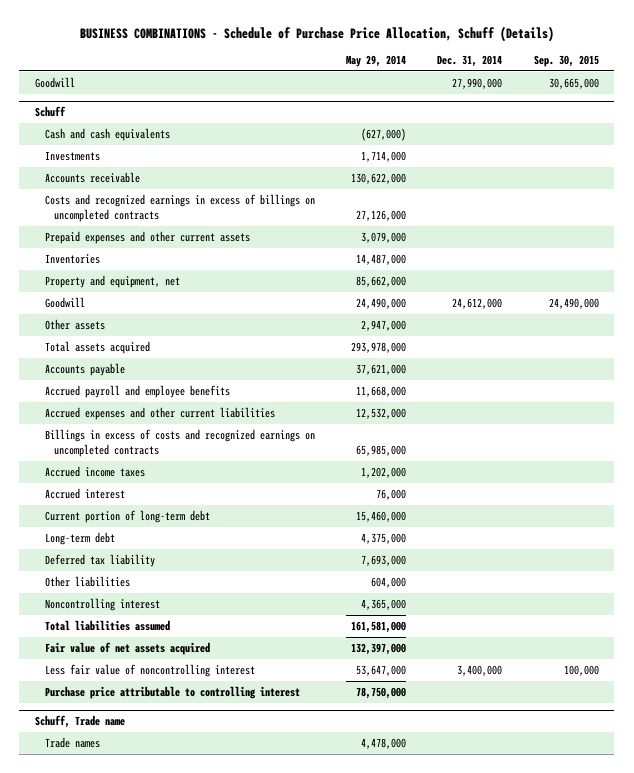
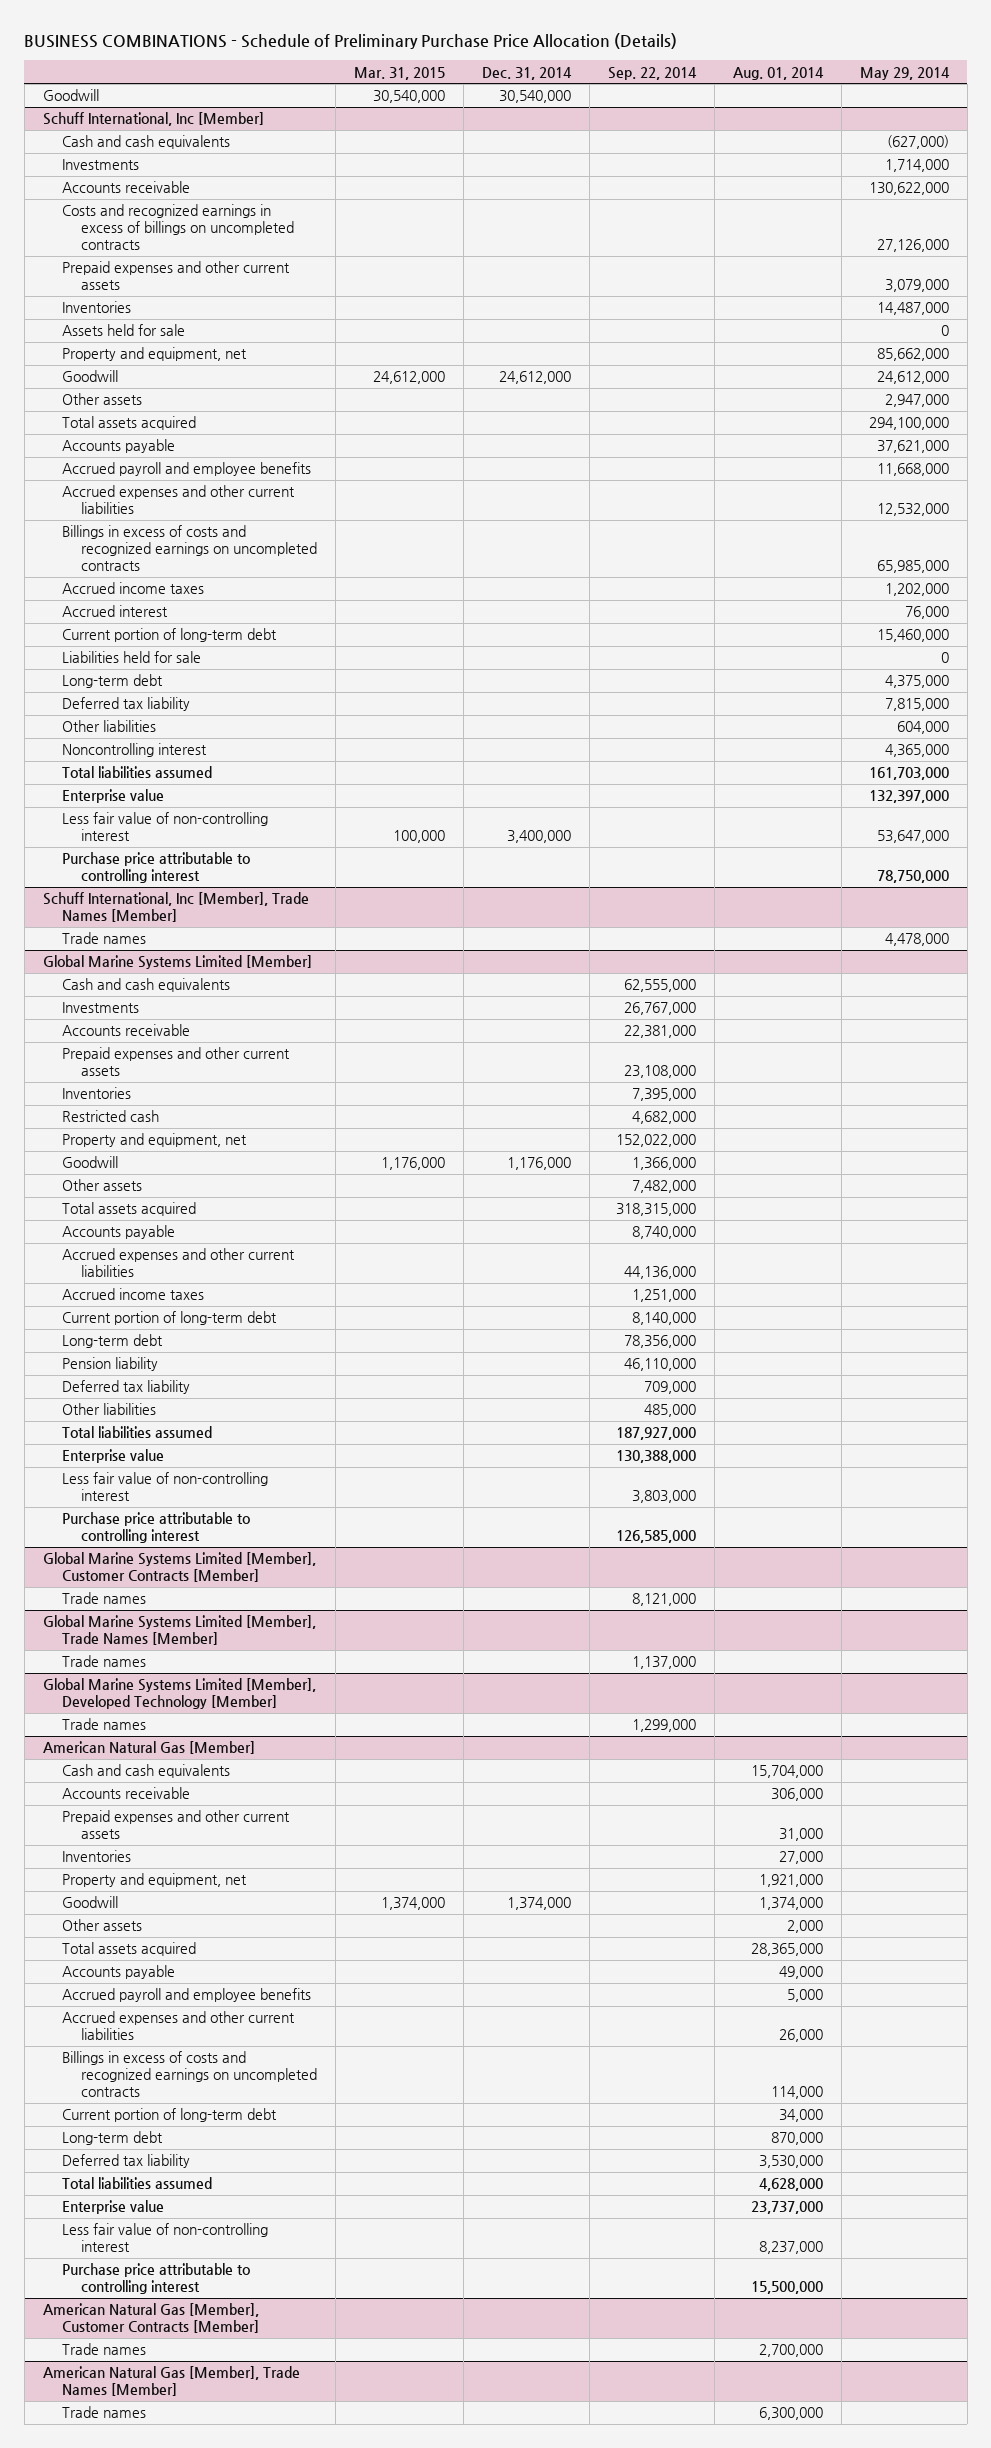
[79,25,554,42] BUSINESS COMBINATIONS - Schedule of Purchase Price Allocation, Schuff (Details) -> [24,33,678,50] BUSINESS COMBINATIONS - Schedule of Preliminary Purchase Price Allocation (Details)
[533,55,599,68] Sep. 30, 2015 -> none
none -> [353,66,445,80] Mar. 31, 2015
none -> [607,66,697,80] Sep. 22, 2014
none -> [732,66,824,80] Aug. 01, 2014
[452,77,503,89] 27,990,000 -> [498,90,571,104] 30,540,000
[35,106,67,118] Schuff -> [42,112,264,127] Schuff International, Inc [Member]
none -> [61,324,185,337] Assets held for sale
[355,297,406,309] 24,490,000 -> [876,371,949,385] 24,612,000
[350,341,406,353] 293,978,000 -> [868,417,949,431] 294,100,000
none -> [61,651,201,664] Liabilities held for sale
[360,554,406,566] 7,693,000 -> [884,698,949,712] 7,815,000
[350,620,406,633] 161,581,000 -> [868,767,949,781] 161,703,000
[44,641,210,655] Fair value of net assets acquired -> [61,789,164,804] Enterprise value
[44,663,255,677] Less fair value of noncontrolling interest -> [61,812,268,842] Less fair value of non-controlling interest
[35,715,126,729] Schuff, Trade name -> [42,892,309,923] Schuff International, Inc [Member], Trade Names [Member]
none -> [42,955,312,970] Global Marine Systems Limited [Member]
none -> [61,978,230,993] Cash and cash equivalents
none -> [61,1002,139,1014] Investments
none -> [61,1024,190,1037] Accounts receivable
none -> [61,1047,290,1077] Prepaid expenses and other current assets
none -> [61,1087,131,1100] Inventories
none -> [61,1110,159,1123] Restricted cash
none -> [61,1133,247,1148] Property and equipment, net
none -> [61,1156,118,1169] Goodwill
none -> [61,1179,142,1192] Other assets
none -> [61,1202,196,1217] Total assets acquired
none -> [61,1225,175,1240] Accounts payable
none -> [61,1248,295,1278] Accrued expenses and other current liabilities
none -> [61,1288,204,1301] Accrued income taxes
none -> [61,1311,277,1326] Current portion of long-term debt
none -> [61,1334,163,1349] Long-term debt
none -> [61,1357,158,1372] Pension liability
none -> [61,1380,190,1395] Deferred tax liability
none -> [61,1403,156,1416] Other liabilities
none -> [61,1426,212,1439] Total liabilities assumed
none -> [61,1449,164,1464] Enterprise value
none -> [61,1472,268,1502] Less fair value of non-controlling interest
none -> [61,1512,250,1544] Purchase price attributable to controlling interest
none -> [42,1552,316,1583] Global Marine Systems Limited [Member], Customer Contracts [Member]
none -> [61,1592,146,1605] Trade names
none -> [42,1615,316,1646] Global Marine Systems Limited [Member], Trade Names [Member]
none -> [61,1655,146,1668] Trade names
none -> [42,1678,316,1710] Global Marine Systems Limited [Member], Developed Technology [Member]
none -> [61,1718,146,1731] Trade names
none -> [42,1741,255,1755] American Natural Gas [Member]
none -> [61,1764,230,1779] Cash and cash equivalents
none -> [61,1787,190,1800] Accounts receivable
none -> [61,1810,290,1840] Prepaid expenses and other current assets
none -> [61,1850,131,1863] Inventories
none -> [61,1873,247,1888] Property and equipment, net
none -> [61,1896,118,1909] Goodwill
none -> [61,1919,142,1932] Other assets
none -> [61,1942,196,1957] Total assets acquired
none -> [61,1965,175,1980] Accounts payable
none -> [61,1988,311,2003] Accrued payroll and employee benefits
none -> [61,2011,295,2041] Accrued expenses and other current liabilities
none -> [61,2051,317,2097] Billings in excess of costs and recognized earnings on uncompleted contracts
none -> [61,2108,277,2123] Current portion of long-term debt
none -> [61,2131,163,2146] Long-term debt
none -> [61,2154,190,2169] Deferred tax liability
none -> [61,2177,212,2190] Total liabilities assumed
none -> [61,2200,164,2215] Enterprise value
none -> [61,2223,268,2253] Less fair value of non-controlling interest
none -> [61,2263,250,2295] Purchase price attributable to controlling interest
none -> [42,2303,259,2334] American Natural Gas [Member], Customer Contracts [Member]
none -> [61,2343,146,2356] Trade names
none -> [42,2366,300,2397] American Natural Gas [Member], Trade Names [Member]
none -> [61,2406,146,2419] Trade names

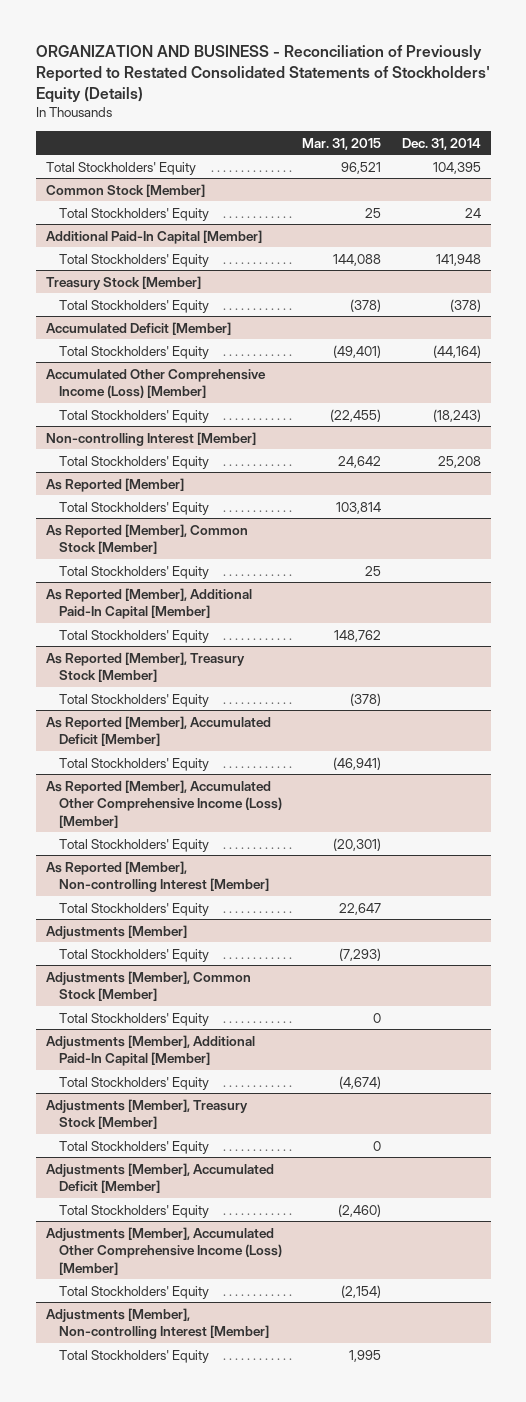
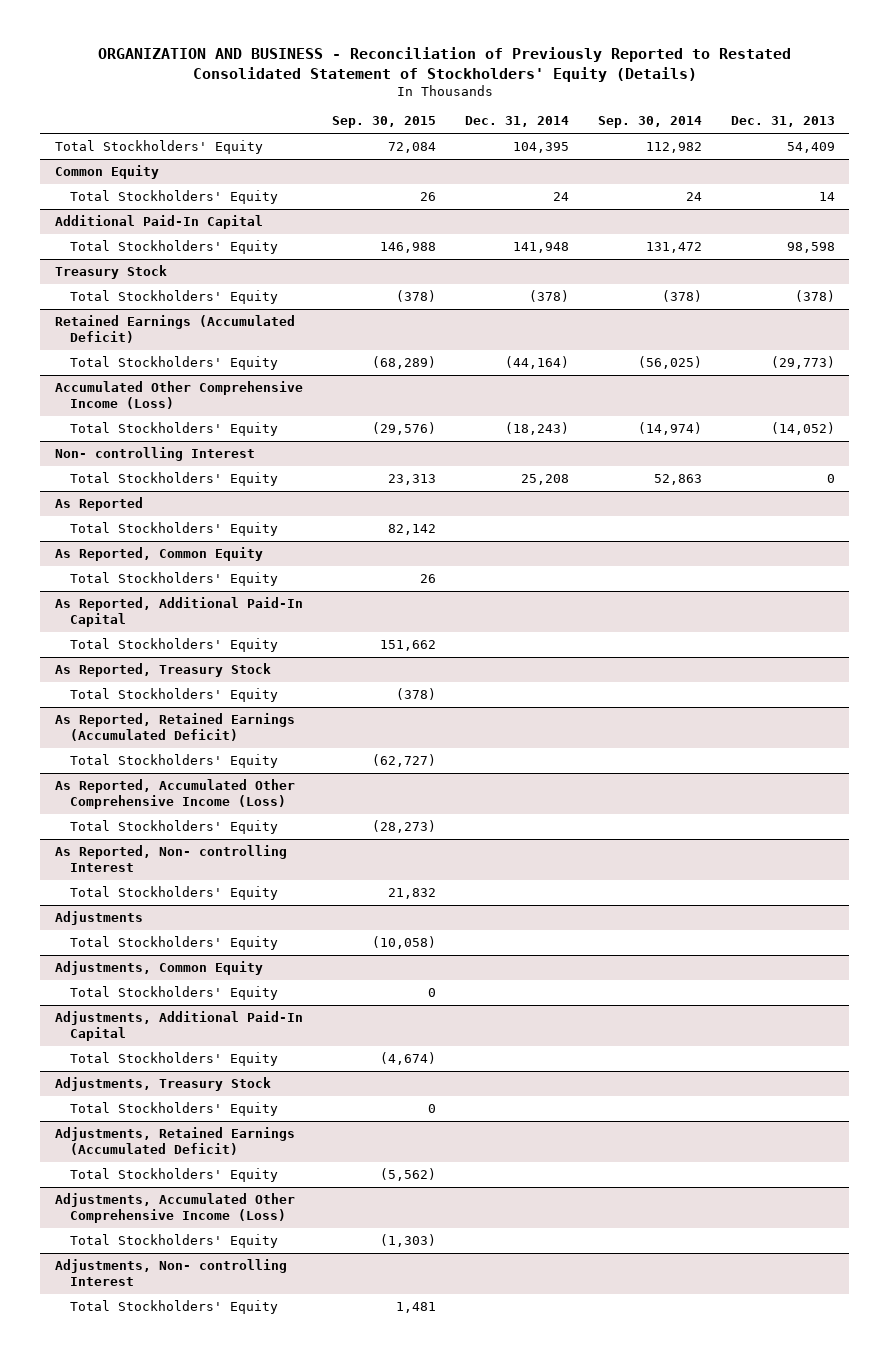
[35,44,490,104] ORGANIZATION AND BUSINESS - Reconciliation of Previously Reported to Restated Consolidated Statements of Stockholders' Equity (Details) -> [97,47,791,82] ORGANIZATION AND BUSINESS - Reconciliation of Previously Reported to Restated Consolidated Statement of Stockholders' Equity (Details)
[302,137,382,150] Mar. 31, 2015 -> none
none -> [331,116,436,129] Sep. 30, 2015
none -> [597,116,702,129] Sep. 30, 2014
none -> [730,116,835,128] Dec. 31, 2013
[45,183,205,197] Common Stock [Member] -> [54,165,159,180] Common Equity
[45,229,262,244] Additional Paid-In Capital [Member] -> [54,215,263,230] Additional Paid-In Capital
[45,275,201,290] Treasury Stock [Member] -> [54,265,167,280] Treasury Stock
[45,321,231,335] Accumulated Deficit [Member] -> [54,315,295,344] Retained Earnings (Accumulated Deficit)
[45,368,266,399] Accumulated Other Comprehensive Income (Loss) [Member] -> [54,381,303,410] Accumulated Other Comprehensive Income (Loss)
[45,431,256,446] Non-controlling Interest [Member] -> [54,447,255,462] Non- controlling Interest
[45,477,184,492] As Reported [Member] -> [54,497,143,512] As Reported
[45,523,248,555] As Reported [Member], Common Stock [Member] -> [54,547,263,562] As Reported, Common Equity
[45,587,252,620] As Reported [Member], Additional Paid-In Capital [Member] -> [54,597,303,628] As Reported, Additional Paid-In Capital
[45,651,245,683] As Reported [Member], Treasury Stock [Member] -> [54,663,271,678] As Reported, Treasury Stock
[45,715,271,747] As Reported [Member], Accumulated Deficit [Member] -> [54,713,295,742] As Reported, Retained Earnings (Accumulated Deficit)
[45,779,283,828] As Reported [Member], Accumulated Other Comprehensive Income (Loss) [Member] -> [54,779,295,810] As Reported, Accumulated Other Comprehensive Income (Loss)
[45,860,270,893] As Reported [Member], Non-controlling Interest [Member] -> [54,845,287,873] As Reported, Non- controlling Interest
[45,924,187,939] Adjustments [Member] -> [54,911,143,926] Adjustments
[45,970,251,1002] Adjustments [Member], Common Stock [Member] -> [54,961,263,976] Adjustments, Common Equity
[45,1034,255,1067] Adjustments [Member], Additional Paid-In Capital [Member] -> [54,1011,303,1042] Adjustments, Additional Paid-In Capital
[45,1098,248,1130] Adjustments [Member], Treasury Stock [Member] -> [54,1077,271,1092] Adjustments, Treasury Stock
[45,1162,274,1194] Adjustments [Member], Accumulated Deficit [Member] -> [54,1127,295,1156] Adjustments, Retained Earnings (Accumulated Deficit)
[45,1226,283,1275] Adjustments [Member], Accumulated Other Comprehensive Income (Loss) [Member] -> [54,1193,295,1224] Adjustments, Accumulated Other Comprehensive Income (Loss)
[45,1307,270,1340] Adjustments [Member], Non-controlling Interest [Member] -> [54,1259,287,1287] Adjustments, Non- controlling Interest

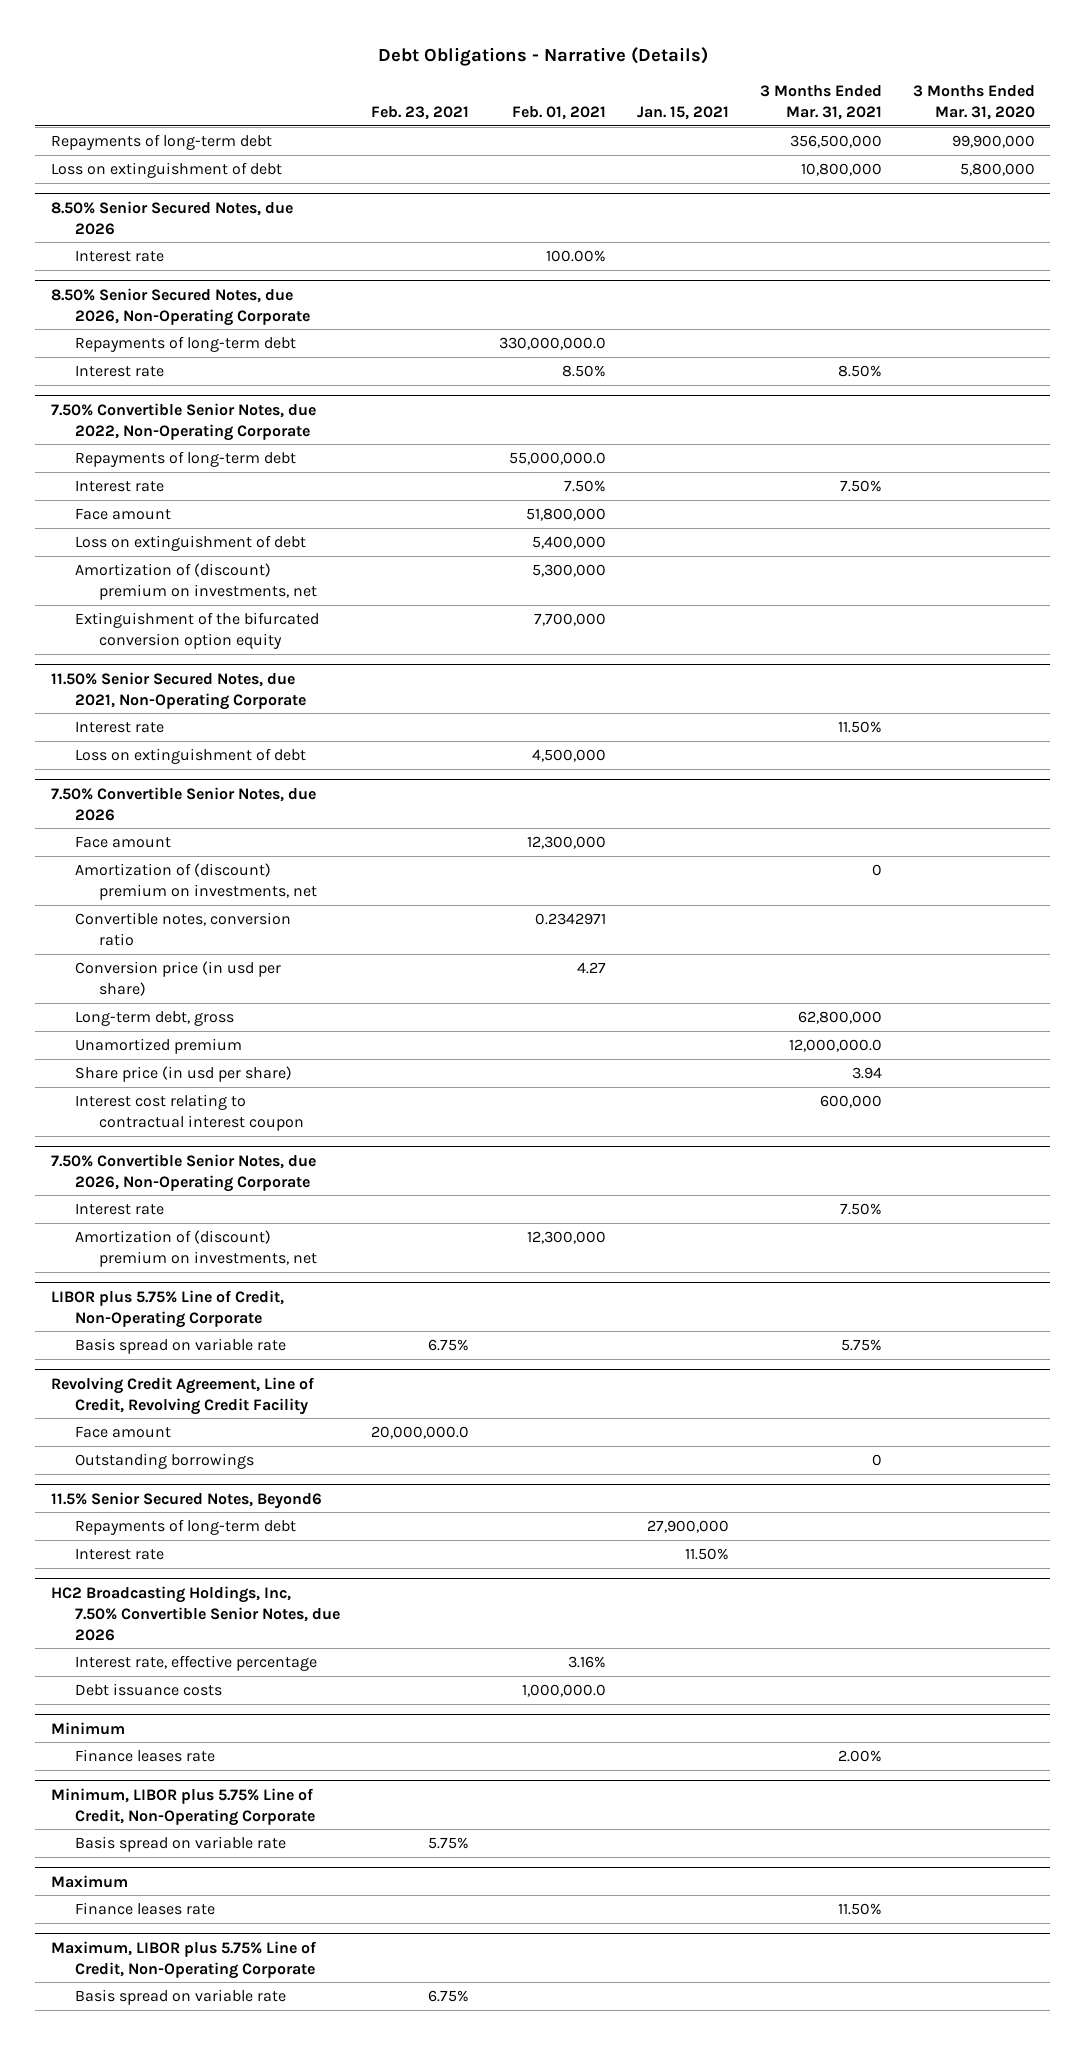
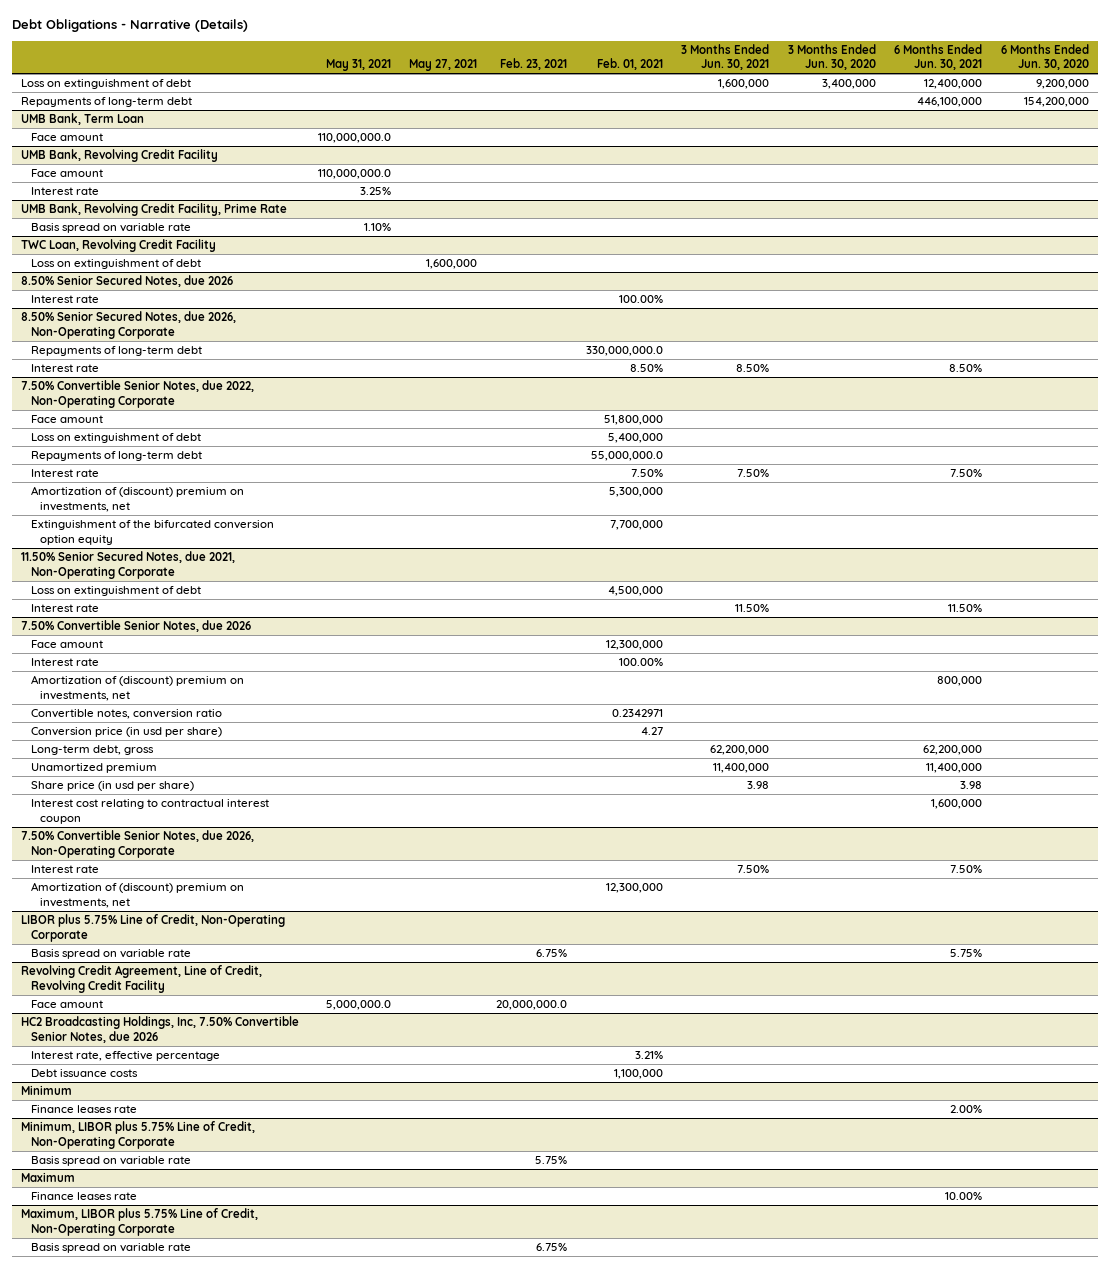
[637,105,730,120] Jan. 15, 2021 -> none
[759,84,882,120] 3 Months Ended Mar. 31, 2021 -> none
[912,84,1035,120] 3 Months Ended Mar. 31, 2020 -> none
none -> [325,59,391,72] May 31, 2021
none -> [409,59,478,72] May 27, 2021
none -> [681,43,770,71] 3 Months Ended Jun. 30, 2021
none -> [787,43,876,71] 3 Months Ended Jun. 30, 2020
none -> [894,43,983,71] 6 Months Ended Jun. 30, 2021
none -> [1001,43,1090,71] 6 Months Ended Jun. 30, 2020
[50,134,272,151] Repayments of long-term debt -> [21,97,193,108] Repayments of long-term debt
none -> [21,113,145,126] UMB Bank, Term Loan
none -> [30,133,103,142] Face amount
none -> [21,149,219,163] UMB Bank, Revolving Credit Facility
none -> [30,169,103,178] Face amount
none -> [30,187,99,196] Interest rate
none -> [21,203,288,217] UMB Bank, Revolving Credit Facility, Prime Rate
none -> [30,223,191,234] Basis spread on variable rate
none -> [21,239,217,253] TWC Loan, Revolving Credit Facility
none -> [30,259,201,270] Loss on extinguishment of debt
[75,451,297,468] Repayments of long-term debt -> [30,451,202,462] Repayments of long-term debt
[75,480,165,493] Interest rate -> [30,469,99,478] Interest rate
[75,721,165,734] Interest rate -> [30,604,99,613] Interest rate
none -> [30,658,99,667] Interest rate
[75,1453,255,1470] Outstanding borrowings -> none
[50,1491,322,1509] 11.5% Senior Secured Notes, Beyond6 -> none
[75,1519,297,1536] Repayments of long-term debt -> none
[75,1548,165,1561] Interest rate -> none
[568,1656,607,1669] 3.16% -> [634,1051,663,1060] 3.21%
[522,1684,607,1698] 1,000,000.0 -> [613,1069,663,1080] 1,100,000

